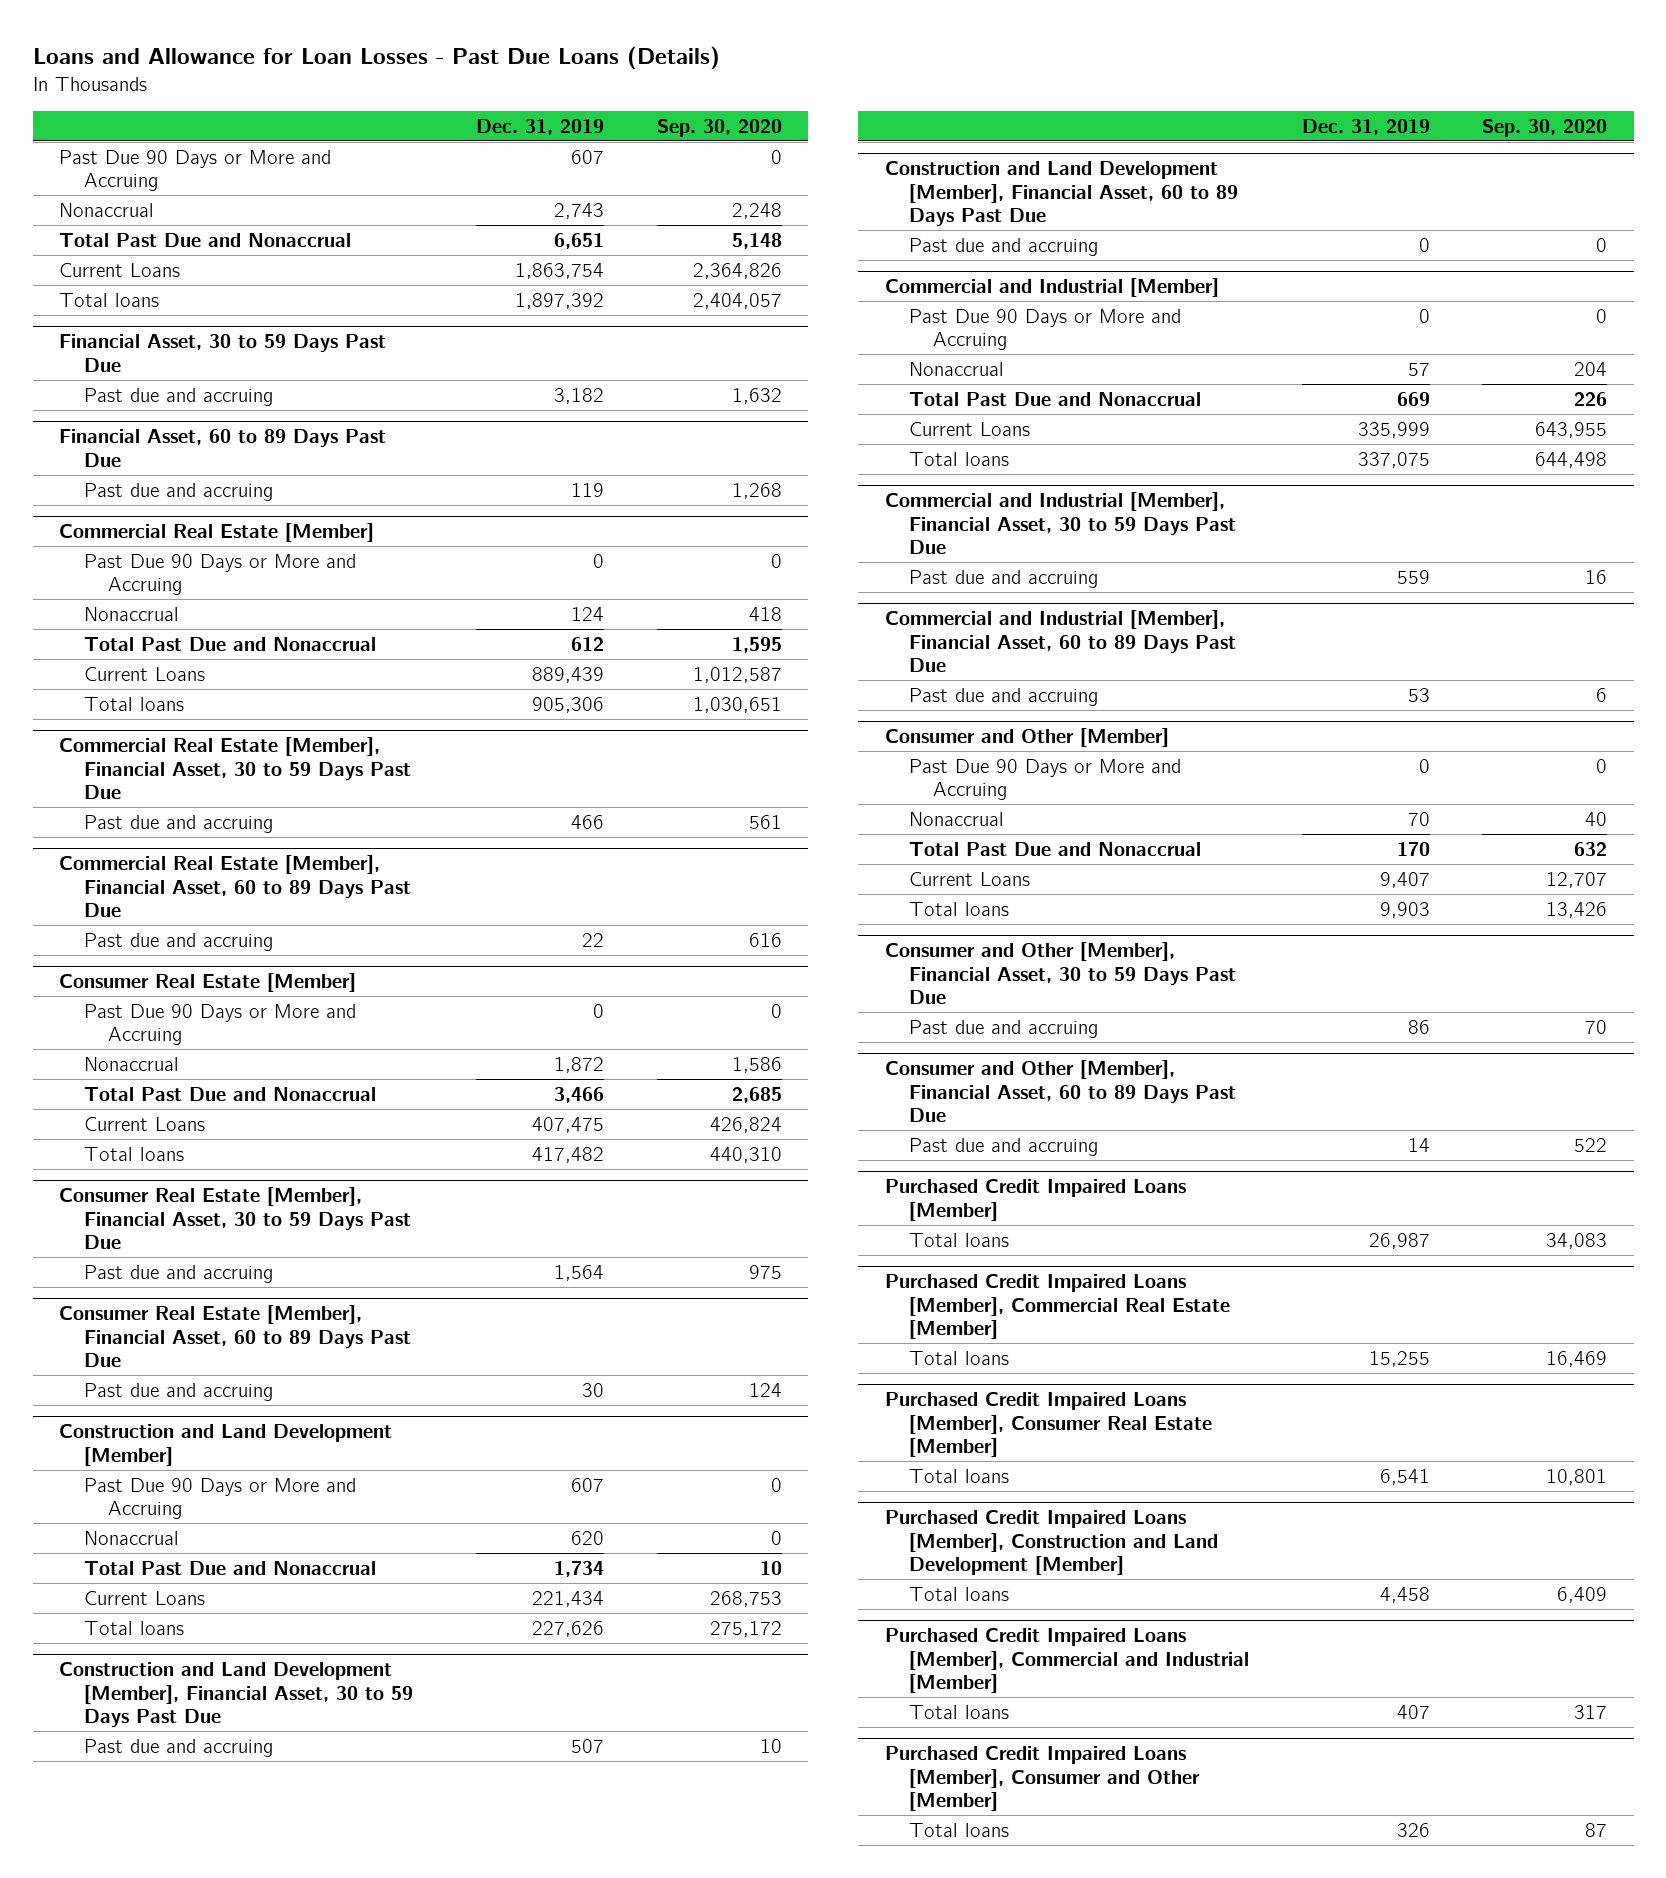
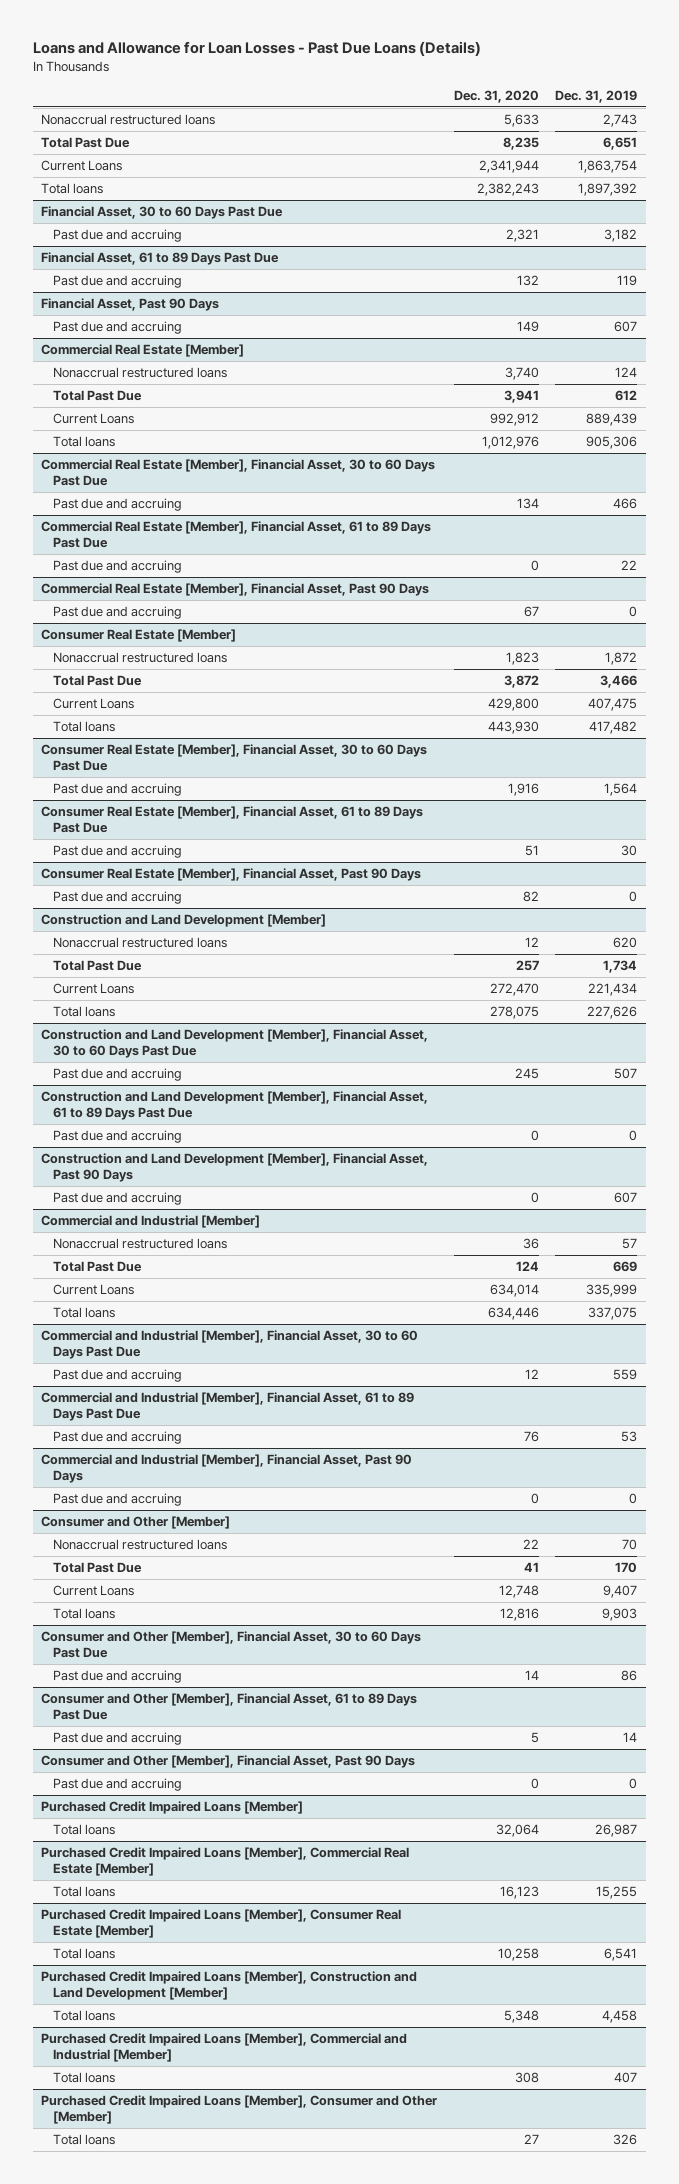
[656,118,782,137] Sep. 30, 2020 -> none
none -> [453,89,539,103] Dec. 31, 2020
[59,149,332,192] Past Due 90 Days or More and Accruing -> none
[59,202,155,217] Nonaccrual -> [41,114,216,126] Nonaccrual restructured loans
[59,232,352,247] Total Past Due and Nonaccrual -> [41,137,131,149] Total Past Due
[59,334,387,372] Financial Asset, 30 to 59 Days Past Due -> [41,206,284,220] Financial Asset, 30 to 60 Days Past Due
[59,429,387,467] Financial Asset, 60 to 89 Days Past Due -> [41,252,280,266] Financial Asset, 61 to 89 Days Past Due
none -> [41,298,220,312] Financial Asset, Past 90 Days
none -> [52,321,182,335] Past due and accruing
[83,553,356,596] Past Due 90 Days or More and Accruing -> none
[83,606,179,621] Nonaccrual -> [52,367,227,379] Nonaccrual restructured loans
[83,636,376,651] Total Past Due and Nonaccrual -> [52,390,142,402] Total Past Due
[59,737,411,800] Commercial Real Estate [Member], Financial Asset, 30 to 59 Days Past Due -> [41,459,436,487] Commercial Real Estate [Member], Financial Asset, 30 to 60 Days Past Due
[59,855,411,918] Commercial Real Estate [Member], Financial Asset, 60 to 89 Days Past Due -> [41,521,432,549] Commercial Real Estate [Member], Financial Asset, 61 to 89 Days Past Due
none -> [41,583,430,597] Commercial Real Estate [Member], Financial Asset, Past 90 Days
none -> [52,606,182,620] Past due and accruing
[83,1003,356,1046] Past Due 90 Days or More and Accruing -> none
[83,1056,179,1071] Nonaccrual -> [52,652,227,664] Nonaccrual restructured loans
[83,1086,376,1101] Total Past Due and Nonaccrual -> [52,675,142,687] Total Past Due
[59,1187,411,1250] Consumer Real Estate [Member], Financial Asset, 30 to 59 Days Past Due -> [41,744,428,772] Consumer Real Estate [Member], Financial Asset, 30 to 60 Days Past Due
[59,1305,411,1368] Consumer Real Estate [Member], Financial Asset, 60 to 89 Days Past Due -> [41,806,424,834] Consumer Real Estate [Member], Financial Asset, 61 to 89 Days Past Due
none -> [41,868,422,882] Consumer Real Estate [Member], Financial Asset, Past 90 Days
none -> [52,891,182,905] Past due and accruing
[83,1477,356,1520] Past Due 90 Days or More and Accruing -> none
[83,1530,179,1545] Nonaccrual -> [52,937,227,949] Nonaccrual restructured loans
[83,1560,376,1575] Total Past Due and Nonaccrual -> [52,960,142,972] Total Past Due
[59,1662,413,1728] Construction and Land Development [Member], Financial Asset, 30 to 59 Days Past Due -> [41,1029,429,1059] Construction and Land Development [Member], Financial Asset, 30 to 60 Days Past Due
[884,161,1239,227] Construction and Land Development [Member], Financial Asset, 60 to 89 Days Past Due -> [41,1091,429,1121] Construction and Land Development [Member], Financial Asset, 61 to 89 Days Past Due
none -> [41,1153,429,1183] Construction and Land Development [Member], Financial Asset, Past 90 Days
none -> [52,1192,182,1206] Past due and accruing
[909,308,1182,351] Past Due 90 Days or More and Accruing -> none
[909,361,1005,376] Nonaccrual -> [52,1238,227,1250] Nonaccrual restructured loans
[909,391,1202,406] Total Past Due and Nonaccrual -> [52,1261,142,1273] Total Past Due
[884,492,1237,555] Commercial and Industrial [Member], Financial Asset, 30 to 59 Days Past Due -> [41,1330,419,1360] Commercial and Industrial [Member], Financial Asset, 30 to 60 Days Past Due
[884,610,1237,673] Commercial and Industrial [Member], Financial Asset, 60 to 89 Days Past Due -> [41,1392,415,1422] Commercial and Industrial [Member], Financial Asset, 61 to 89 Days Past Due
none -> [41,1454,413,1484] Commercial and Industrial [Member], Financial Asset, Past 90 Days
none -> [52,1493,182,1507] Past due and accruing
[909,758,1182,801] Past Due 90 Days or More and Accruing -> none
[909,811,1005,826] Nonaccrual -> [52,1539,227,1551] Nonaccrual restructured loans
[909,841,1202,856] Total Past Due and Nonaccrual -> [52,1562,142,1574] Total Past Due
[884,942,1237,1005] Consumer and Other [Member], Financial Asset, 30 to 59 Days Past Due -> [41,1631,422,1659] Consumer and Other [Member], Financial Asset, 30 to 60 Days Past Due
[884,1060,1237,1123] Consumer and Other [Member], Financial Asset, 60 to 89 Days Past Due -> [41,1693,418,1721] Consumer and Other [Member], Financial Asset, 61 to 89 Days Past Due
none -> [41,1755,416,1769] Consumer and Other [Member], Financial Asset, Past 90 Days
none -> [52,1778,182,1792] Past due and accruing

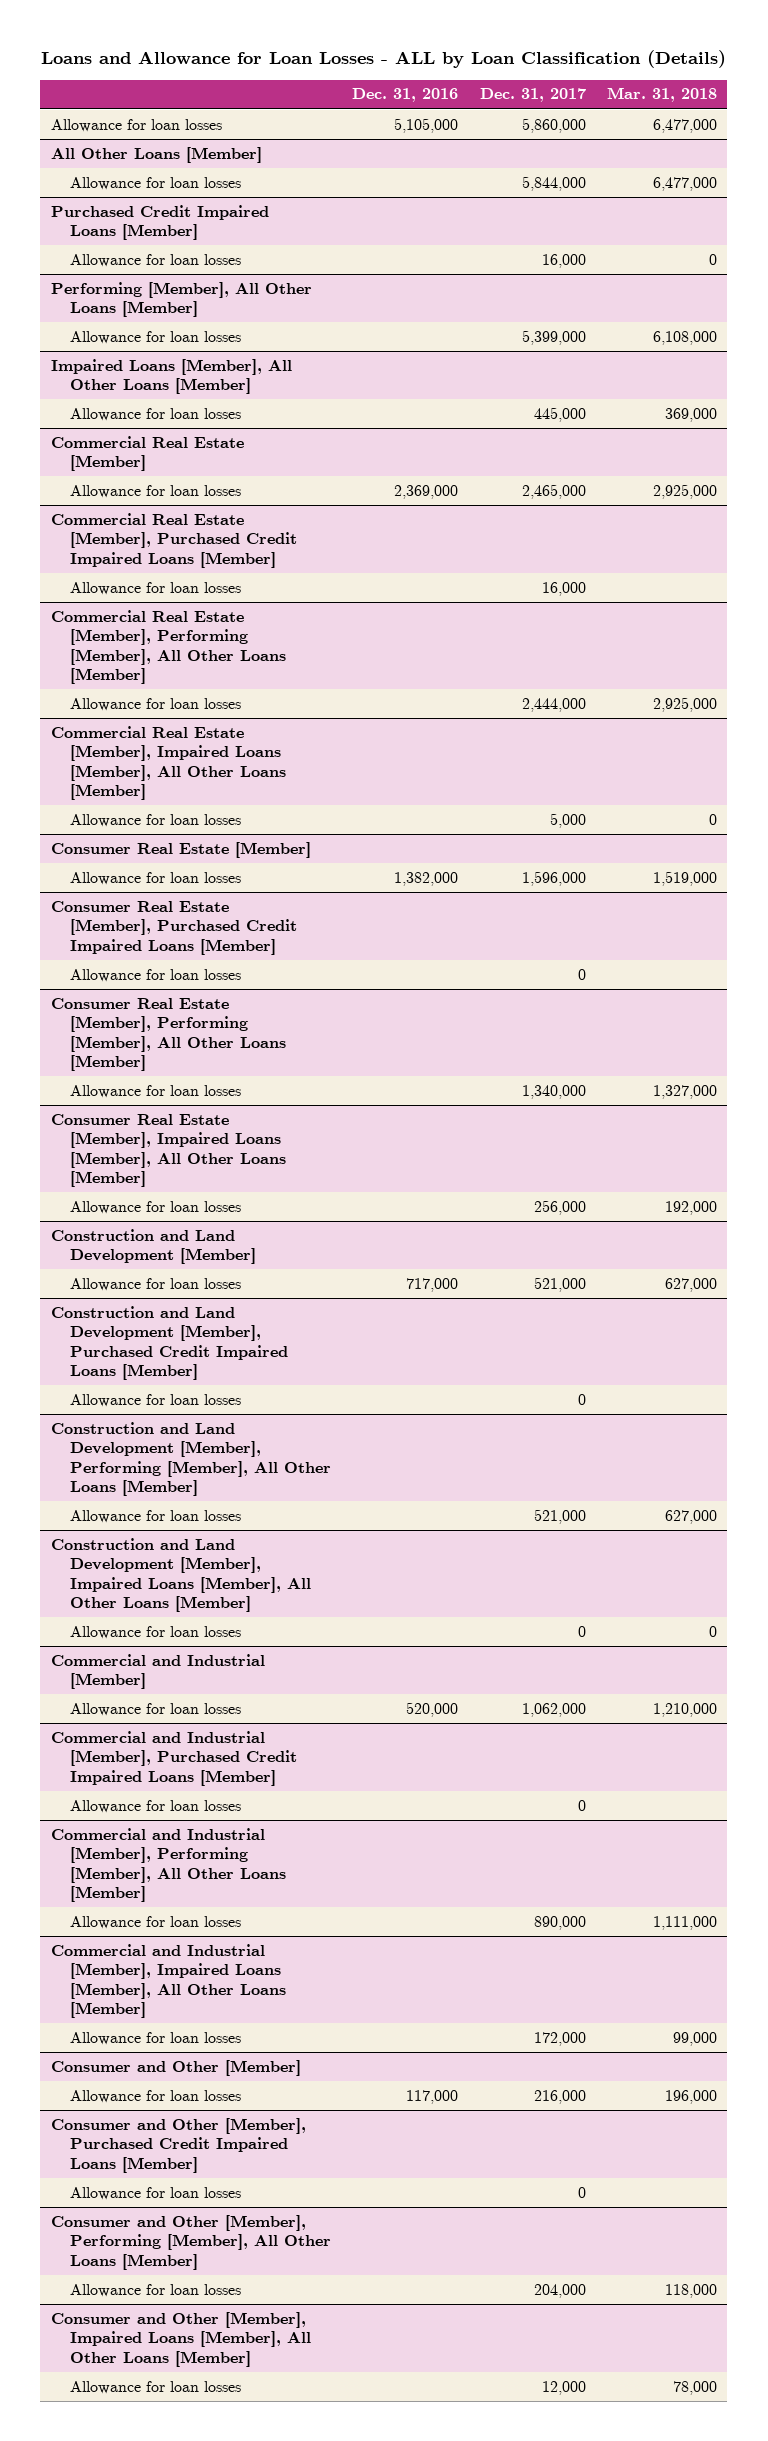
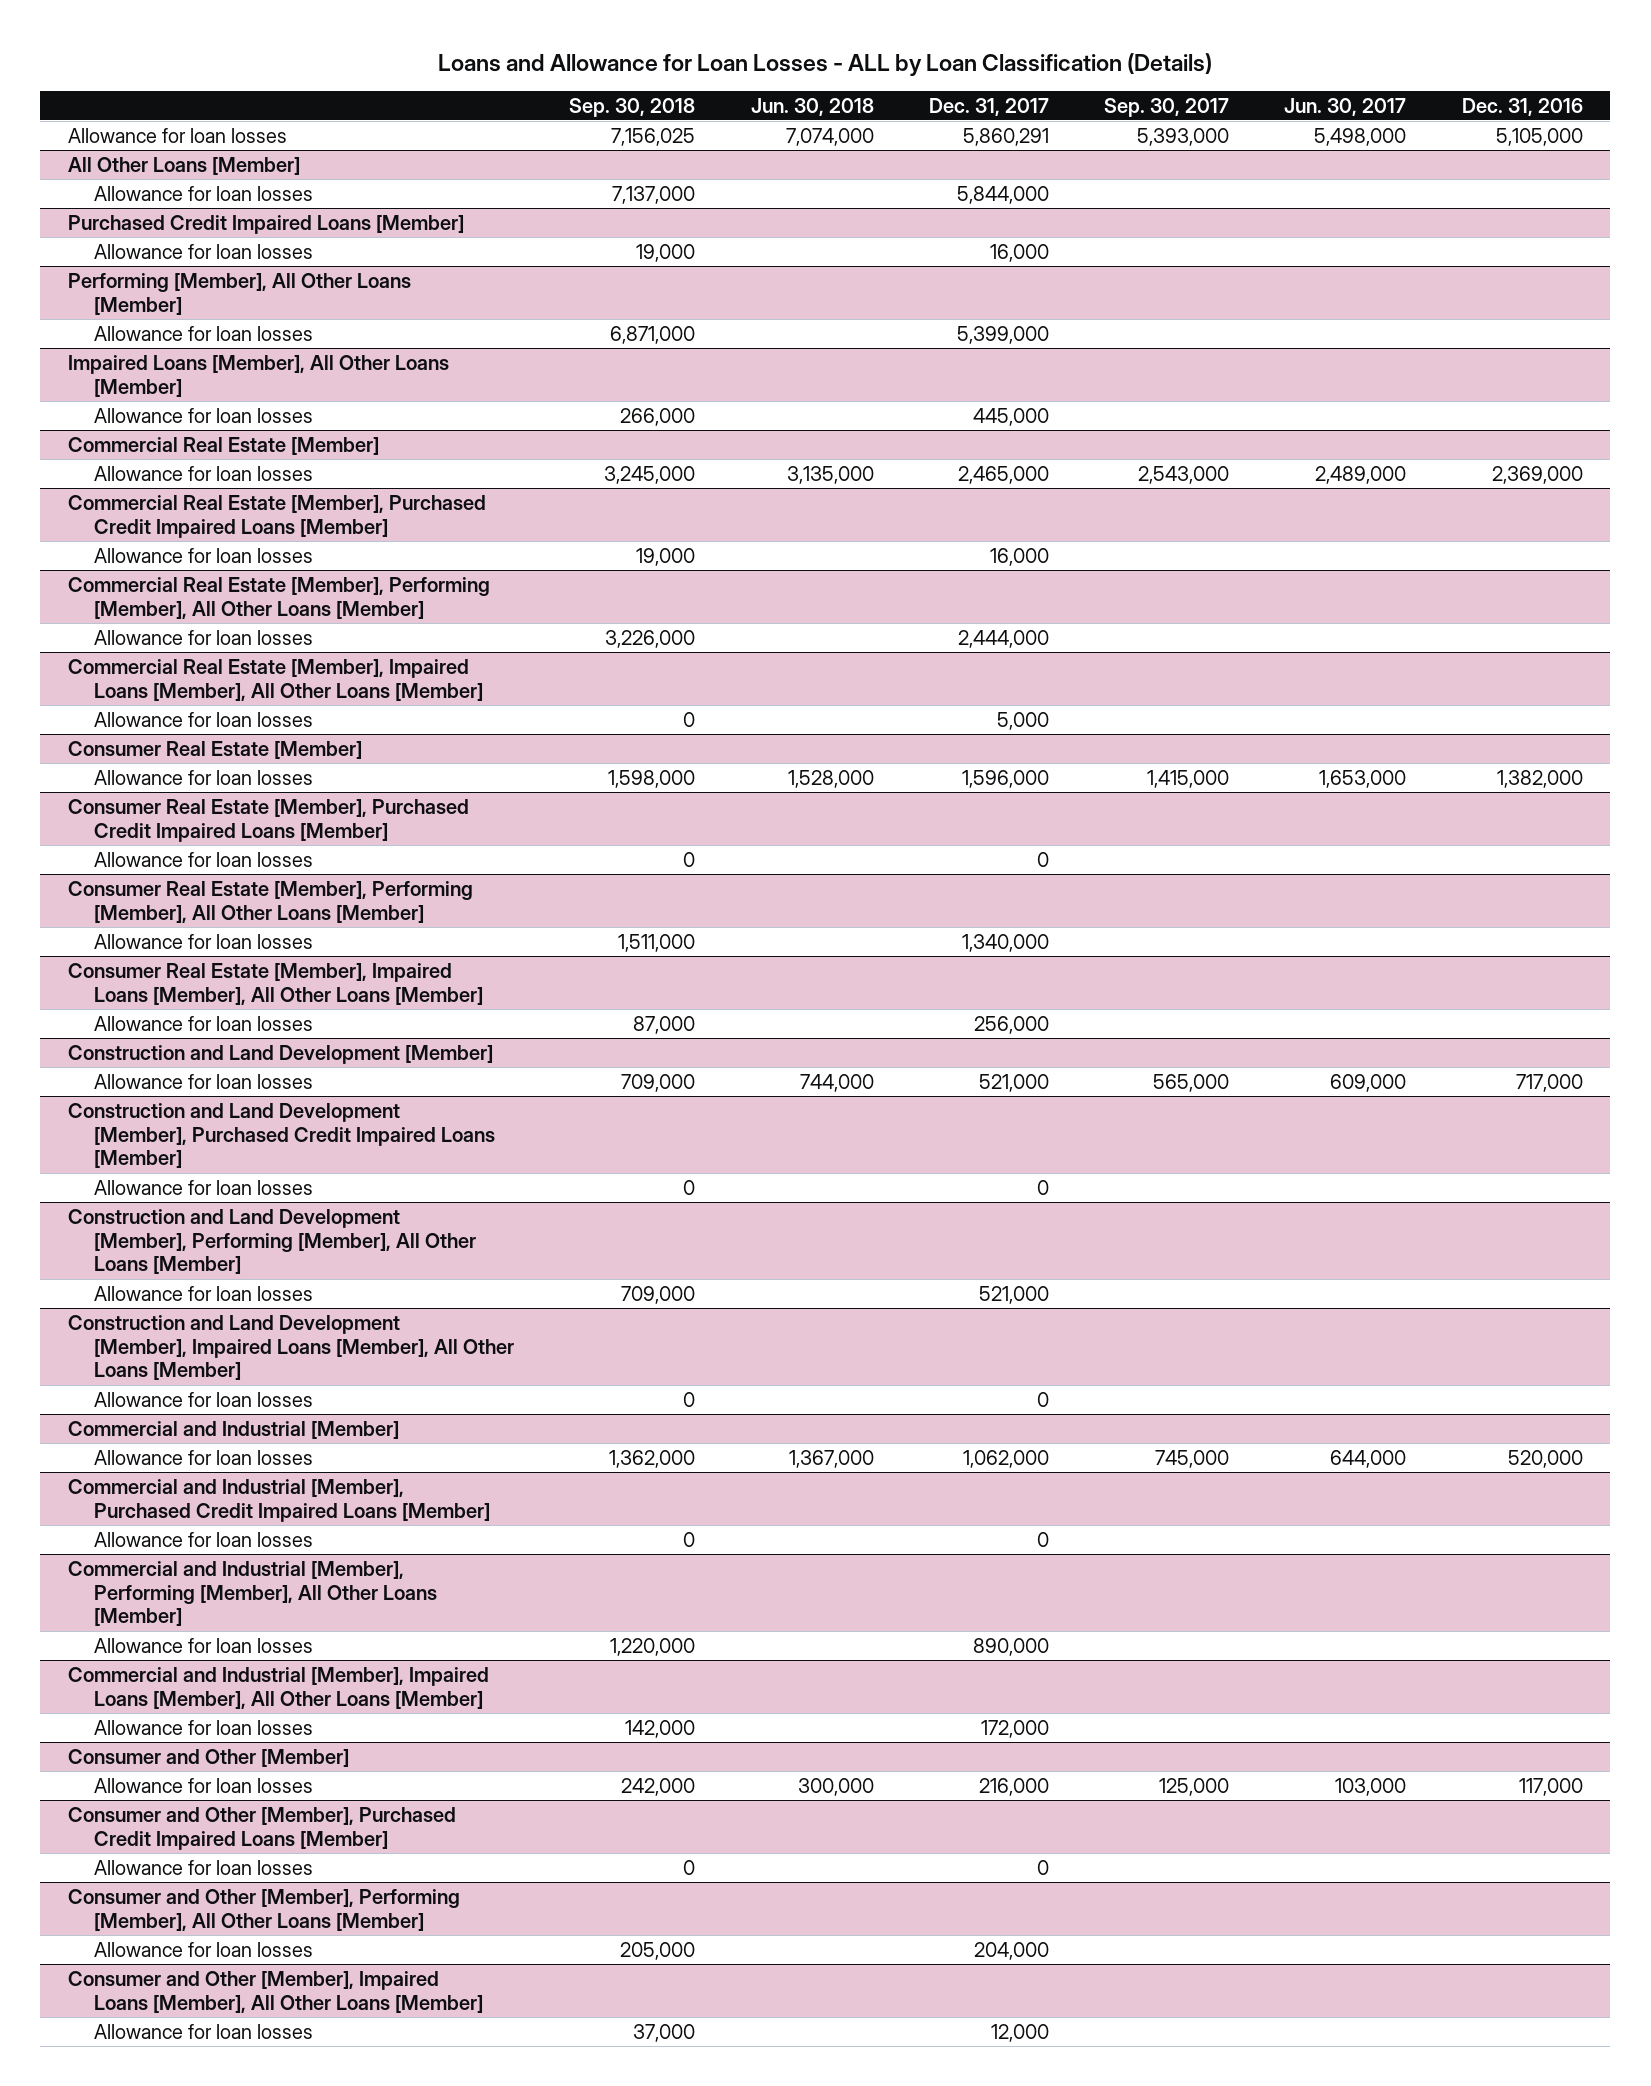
[606,87,717,103] Mar. 31, 2018 -> none
none -> [569,97,696,117] Sep. 30, 2018
none -> [750,97,874,116] Jun. 30, 2018
none -> [1104,97,1230,117] Sep. 30, 2017
none -> [1284,97,1407,116] Jun. 30, 2017
[521,117,586,133] 5,860,000 -> [962,127,1049,146] 5,860,291

